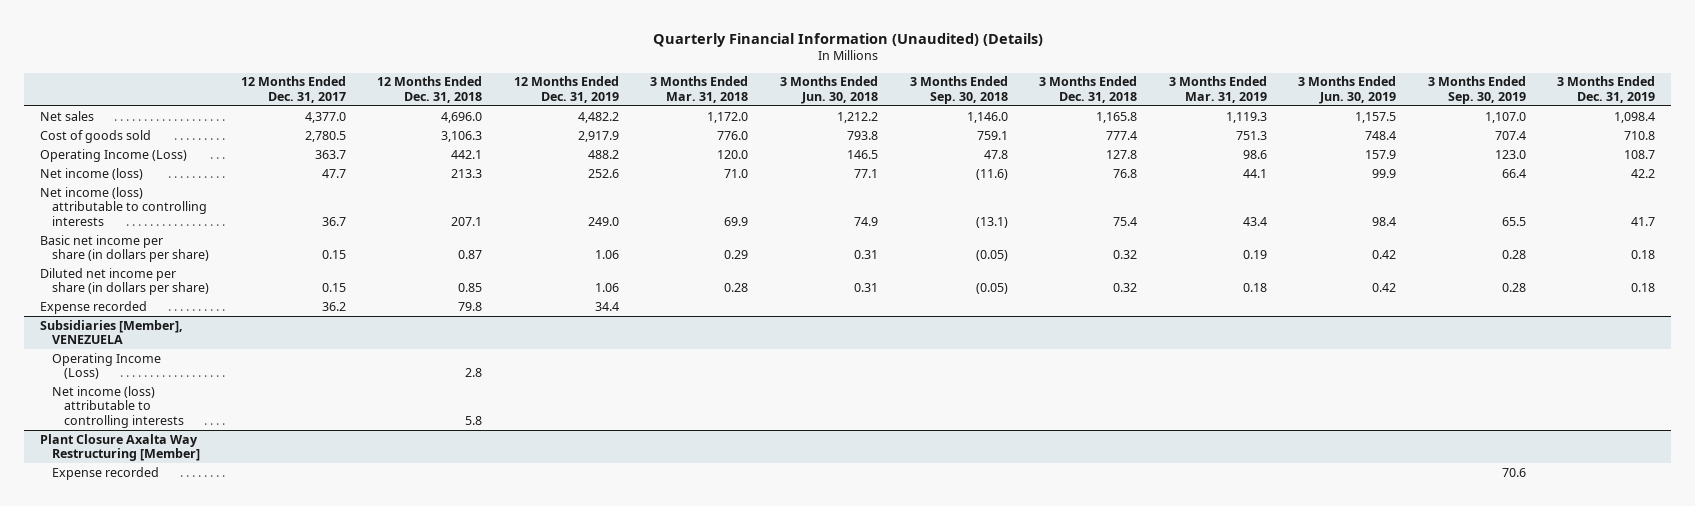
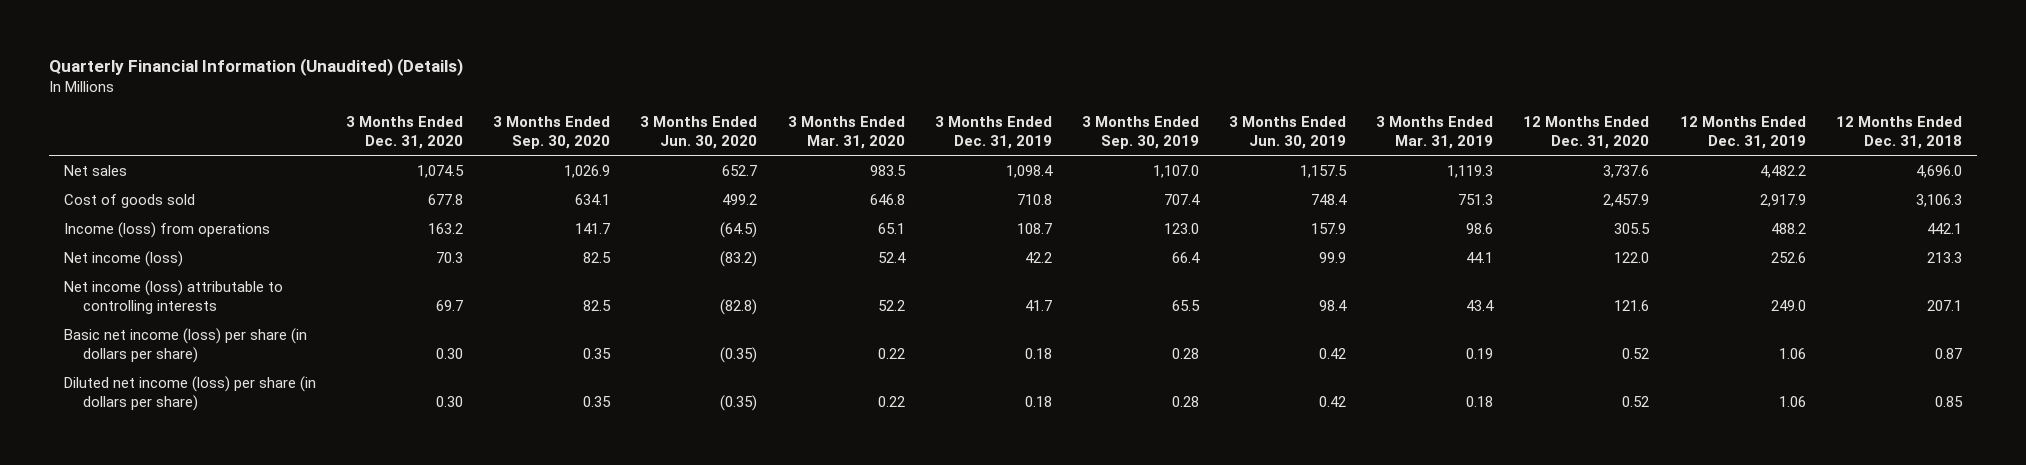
[240,76,346,104] 12 Months Ended Dec. 31, 2017 -> none
[650,76,749,104] 3 Months Ended Mar. 31, 2018 -> none
[779,76,878,105] 3 Months Ended Jun. 30, 2018 -> none
[909,76,1008,105] 3 Months Ended Sep. 30, 2018 -> none
[1039,76,1138,104] 3 Months Ended Dec. 31, 2018 -> none
none -> [346,115,464,150] 3 Months Ended Dec. 31, 2020
none -> [493,115,611,150] 3 Months Ended Sep. 30, 2020
none -> [640,115,758,150] 3 Months Ended Jun. 30, 2020
none -> [787,115,905,150] 3 Months Ended Mar. 31, 2020
none -> [1523,115,1650,150] 12 Months Ended Dec. 31, 2020
[40,148,188,162] Operating Income (Loss) -> [63,221,270,238] Income (loss) from operations
[40,300,148,314] Expense recorded -> none
[40,319,184,345] Subsidiaries [Member], VENEZUELA -> none
[52,352,162,380] Operating Income (Loss) -> none
[52,385,184,429] Net income (loss) attributable to controlling interests -> none
[40,433,201,462] Plant Closure Axalta Way Restructuring [Member] -> none
[52,466,160,480] Expense recorded -> none
[40,234,210,263] Basic net income per share (in dollars per share) -> [63,327,307,363] Basic net income (loss) per share (in dollars per share)
[40,267,210,296] Diluted net income per share (in dollars per share) -> [63,375,316,411] Diluted net income (loss) per share (in dollars per share)

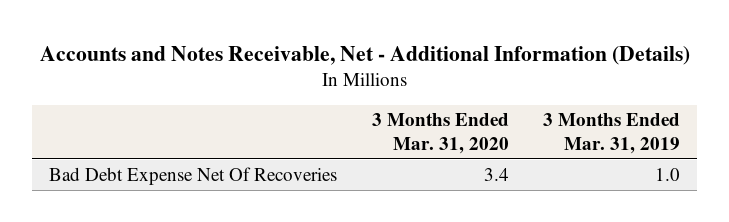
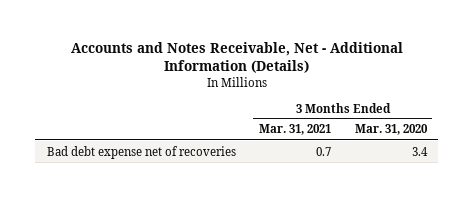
[543,112,681,155] 3 Months Ended Mar. 31, 2019 -> none
none -> [259,124,332,136] Mar. 31, 2021
[49,166,338,185] Bad Debt Expense Net Of Recoveries -> [46,145,236,159] Bad debt expense net of recoveries

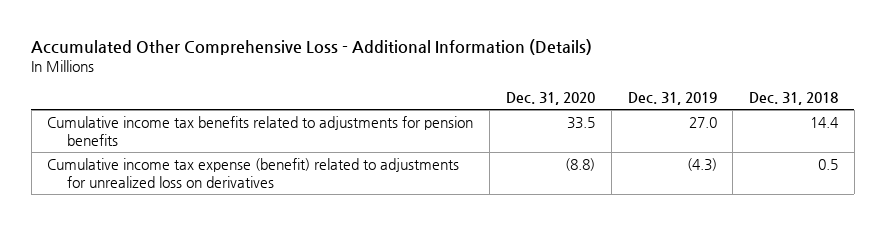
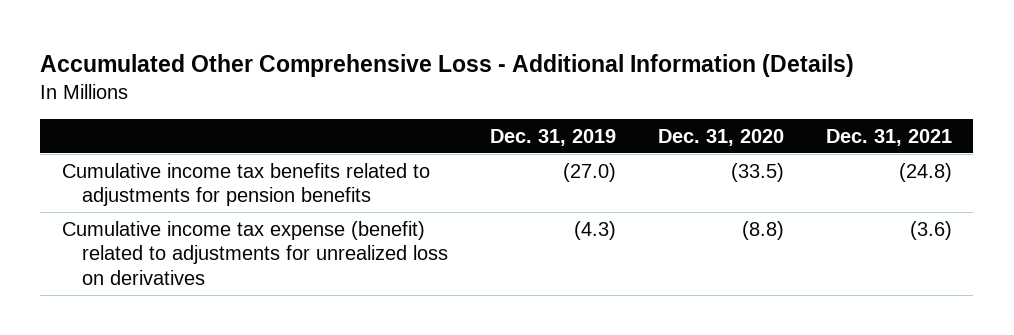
[749,91,839,105] Dec. 31, 2018 -> none
none -> [826,128,953,146] Dec. 31, 2021
[566,117,595,130] 33.5 -> [731,162,785,182] (33.5)
[688,117,717,129] 27.0 -> [563,162,617,182] (27.0)

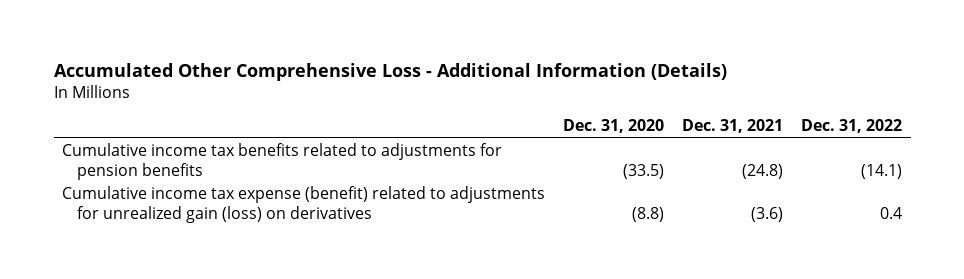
[490,128,617,146] Dec. 31, 2019 -> none
none -> [800,118,902,133] Dec. 31, 2022
[61,220,449,285] Cumulative income tax expense (benefit) related to adjustments for unrealized loss on derivatives -> [62,186,546,223] Cumulative income tax expense (benefit) related to adjustments for unrealized gain (loss) on derivatives

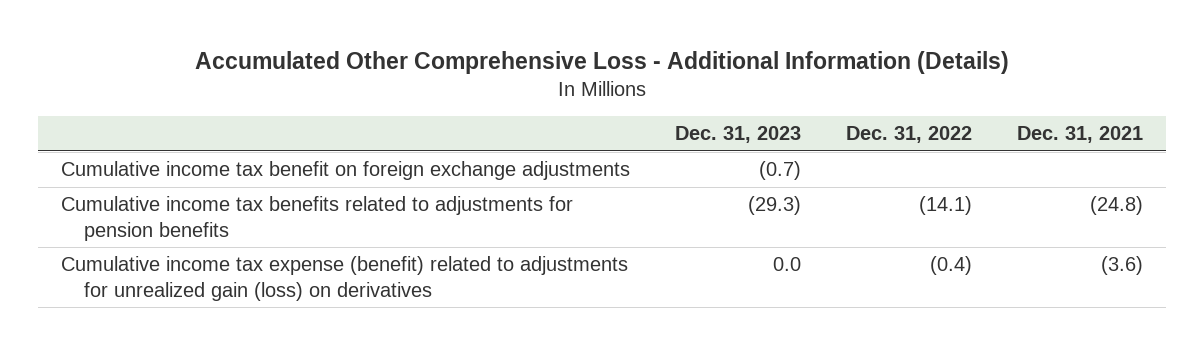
[563,118,665,133] Dec. 31, 2020 -> none
none -> [674,126,801,144] Dec. 31, 2023
none -> [60,161,630,181] Cumulative income tax benefit on foreign exchange adjustments
[879,206,902,219] 0.4 -> [929,256,972,276] (0.4)

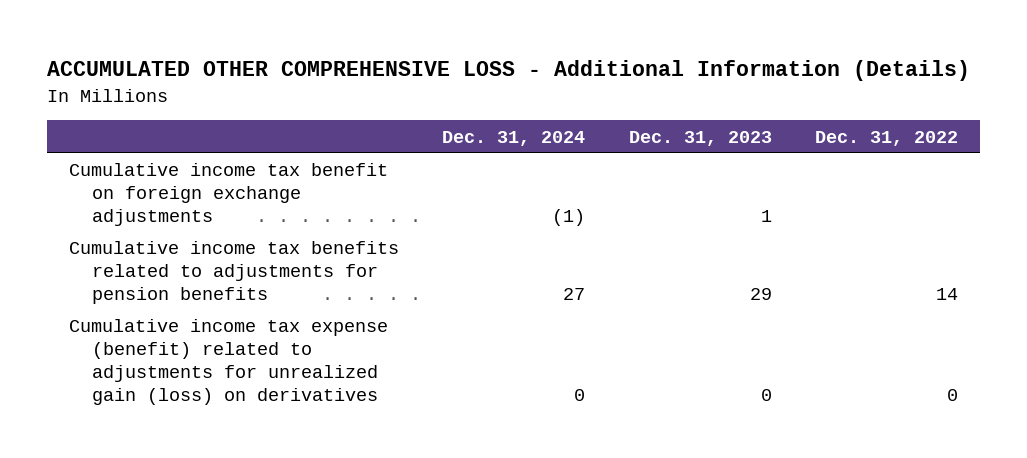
[194,50,1009,74] Accumulated Other Comprehensive Loss - Additional Information (Details) -> [47,60,971,82] ACCUMULATED OTHER COMPREHENSIVE LOSS - Additional Information (Details)
[1016,126,1143,144] Dec. 31, 2021 -> none
none -> [442,130,586,146] Dec. 31, 2024
[758,161,801,181] (0.7) -> [760,210,772,223] 1
[747,196,801,216] (29.3) -> [749,288,772,301] 29
[918,196,972,216] (14.1) -> [935,288,958,301] 14
[772,257,801,272] 0.0 -> [760,389,772,402] 0
[929,256,972,276] (0.4) -> [946,389,958,402] 0

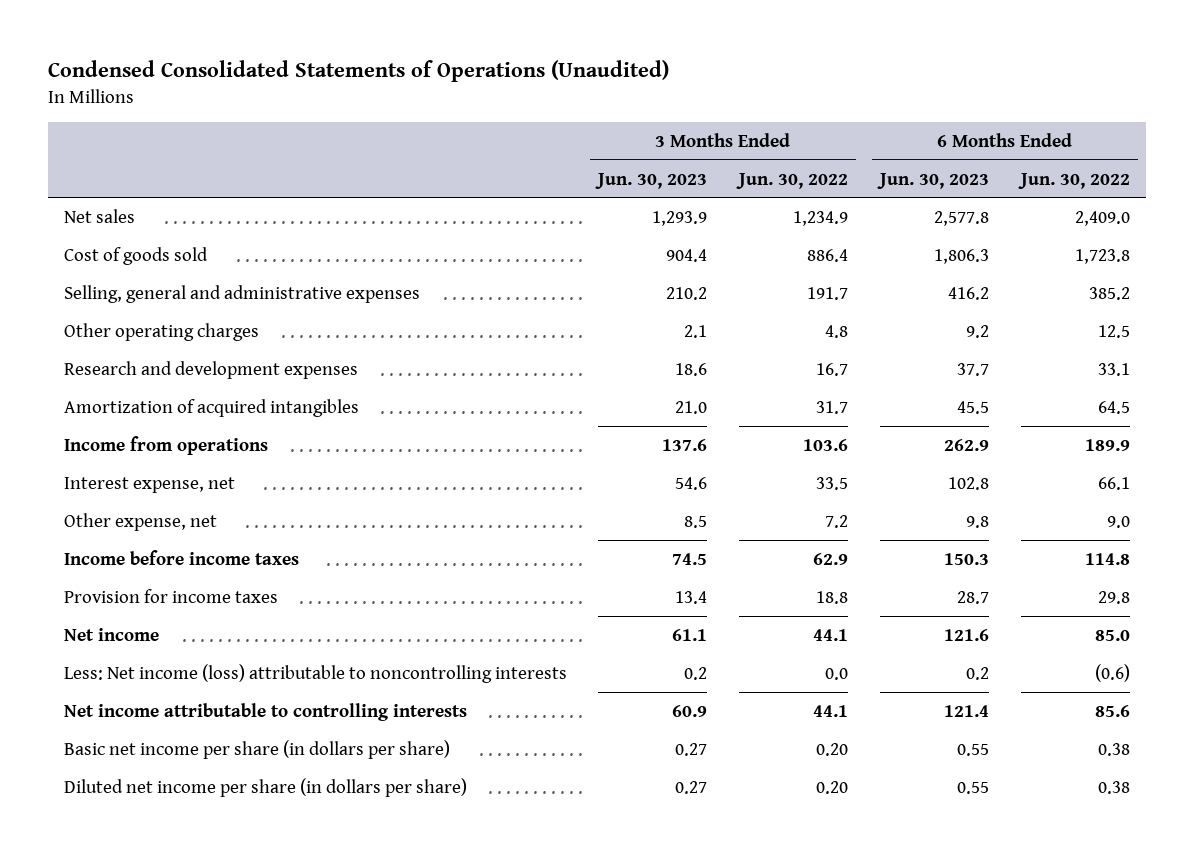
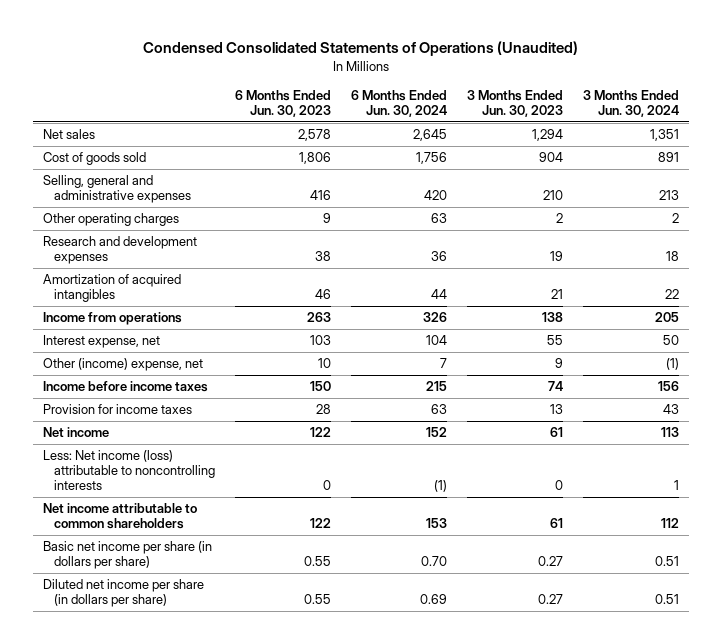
[736,172,849,189] Jun. 30, 2022 -> none
[1017,172,1130,189] Jun. 30, 2022 -> none
none -> [350,89,447,118] 6 Months Ended Jun. 30, 2024
none -> [582,89,679,118] 3 Months Ended Jun. 30, 2024
[652,210,708,226] 1,293.9 -> [531,129,563,142] 1,294
[933,210,989,226] 2,577.8 -> [297,129,331,142] 2,578
[666,248,708,262] 904.4 -> [538,152,563,163] 904
[933,248,989,264] 1,806.3 -> [298,152,331,165] 1,806
[666,286,708,300] 210.2 -> [542,190,563,201] 210
[947,286,989,300] 416.2 -> [309,190,331,201] 416
[684,324,708,338] 2.1 -> [555,213,563,224] 2
[965,324,989,338] 9.2 -> [322,213,331,224] 9
[675,362,708,376] 18.6 -> [549,251,563,262] 19
[956,362,989,376] 37.7 -> [314,251,331,262] 38
[675,400,708,414] 21.0 -> [550,289,563,300] 21
[956,400,989,414] 45.5 -> [314,289,331,300] 46
[662,438,708,451] 137.6 -> [541,312,563,323] 138
[943,438,989,451] 262.9 -> [306,312,331,323] 263
[675,476,708,490] 54.6 -> [546,335,563,346] 55
[947,476,989,490] 102.8 -> [309,335,331,346] 103
[63,512,217,531] Other expense, net -> [42,358,203,372] Other (income) expense, net
[684,515,708,528] 8.5 -> [554,358,563,369] 9
[965,515,989,528] 9.8 -> [317,358,331,369] 10
[672,552,708,565] 74.5 -> [547,381,563,392] 74
[943,552,989,565] 150.3 -> [309,381,331,392] 150
[675,590,708,604] 13.4 -> [549,404,563,415] 13
[956,590,989,604] 28.7 -> [315,404,331,415] 28
[672,628,708,641] 61.1 -> [549,427,563,438] 61
[943,628,989,641] 121.6 -> [309,427,331,438] 122
[684,666,708,680] 0.2 -> [554,480,563,491] 0
[965,666,989,680] 0.2 -> [322,480,331,491] 0
[63,702,467,721] Net income attributable to controlling interests -> [42,503,197,530] Net income attributable to common shareholders
[672,704,708,717] 60.9 -> [549,518,563,529] 61
[943,704,989,717] 121.4 -> [309,518,331,529] 122

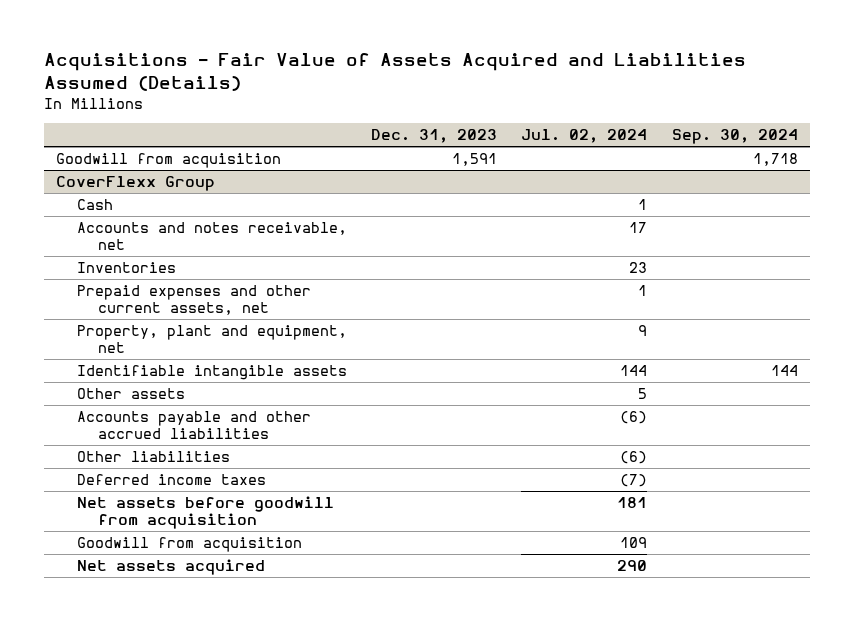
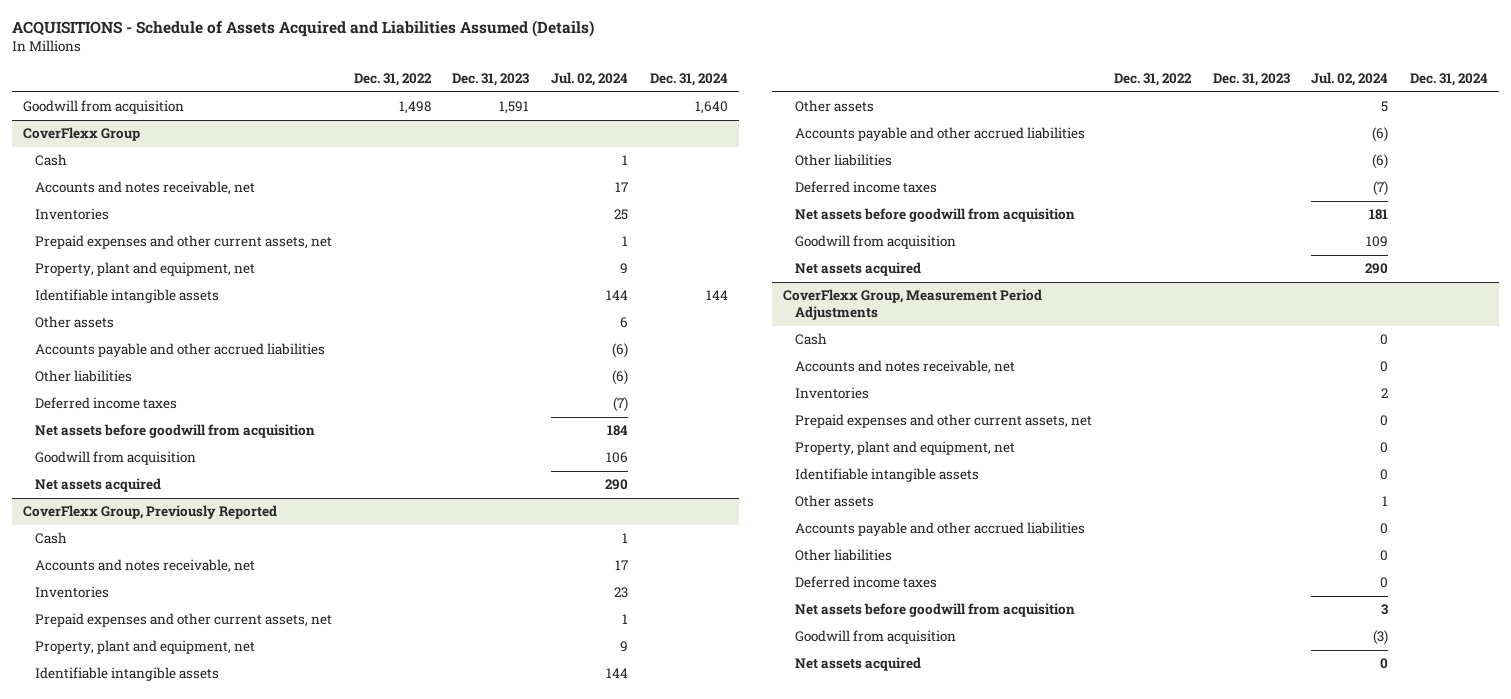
[43,53,746,91] Acquisitions - Fair Value of Assets Acquired and Liabilities Assumed (Details) -> [12,20,595,38] ACQUISITIONS - Schedule of Assets Acquired and Liabilities Assumed (Details)
[671,129,798,145] Sep. 30, 2024 -> none
none -> [353,73,432,87] Dec. 31, 2022
none -> [650,73,729,87] Dec. 31, 2024
none -> [34,208,109,221] Inventories
none -> [34,235,332,250] Prepaid expenses and other current assets, net
none -> [34,262,255,277] Property, plant and equipment, net
none -> [34,289,219,304] Identifiable intangible assets
none -> [34,316,114,329] Other assets
none -> [34,343,325,358] Accounts payable and other accrued liabilities
none -> [34,370,132,383] Other liabilities
none -> [34,397,177,410] Deferred income taxes
none -> [34,424,315,439] Net assets before goodwill from acquisition
none -> [34,451,196,466] Goodwill from acquisition
none -> [34,478,161,493] Net assets acquired
none -> [23,505,278,520] CoverFlexx Group, Previously Reported
none -> [34,532,67,545] Cash
none -> [34,559,255,574] Accounts and notes receivable, net
none -> [783,289,1043,321] CoverFlexx Group, Measurement Period Adjustments
none -> [795,333,828,346] Cash
none -> [795,360,1016,375] Accounts and notes receivable, net
none -> [795,387,870,400] Inventories
none -> [795,414,1093,429] Prepaid expenses and other current assets, net
none -> [795,441,1016,456] Property, plant and equipment, net
none -> [795,468,980,483] Identifiable intangible assets
none -> [795,495,875,508] Other assets
none -> [795,522,1086,537] Accounts payable and other accrued liabilities
none -> [795,549,893,562] Other liabilities
none -> [795,576,938,589] Deferred income taxes
none -> [795,603,1076,618] Net assets before goodwill from acquisition
none -> [795,630,957,645] Goodwill from acquisition
none -> [795,657,922,672] Net assets acquired

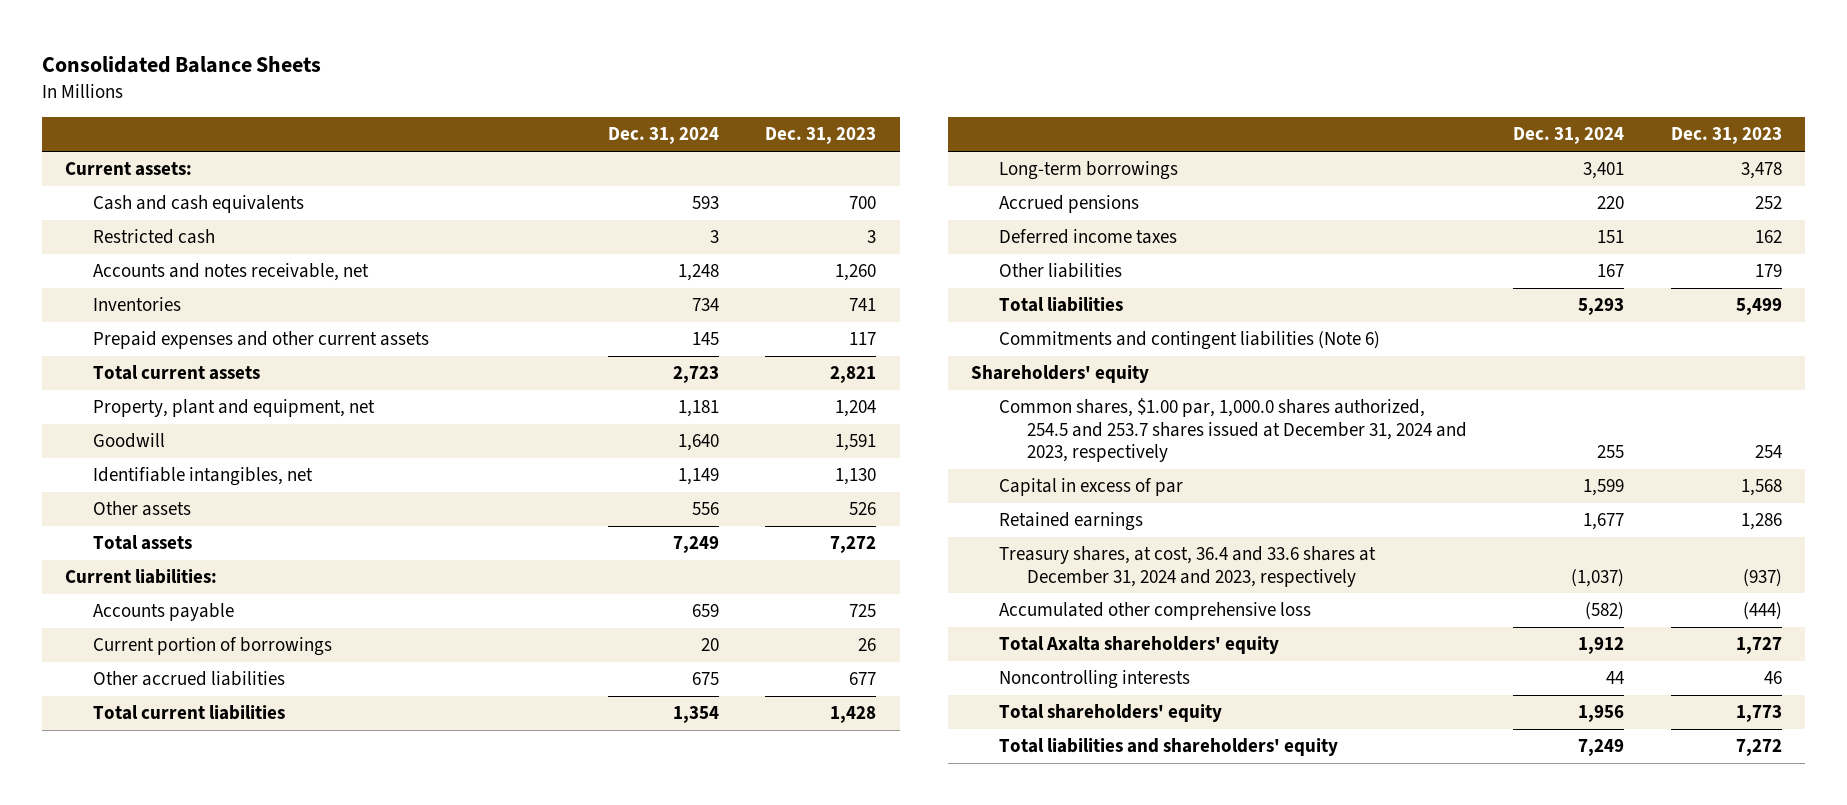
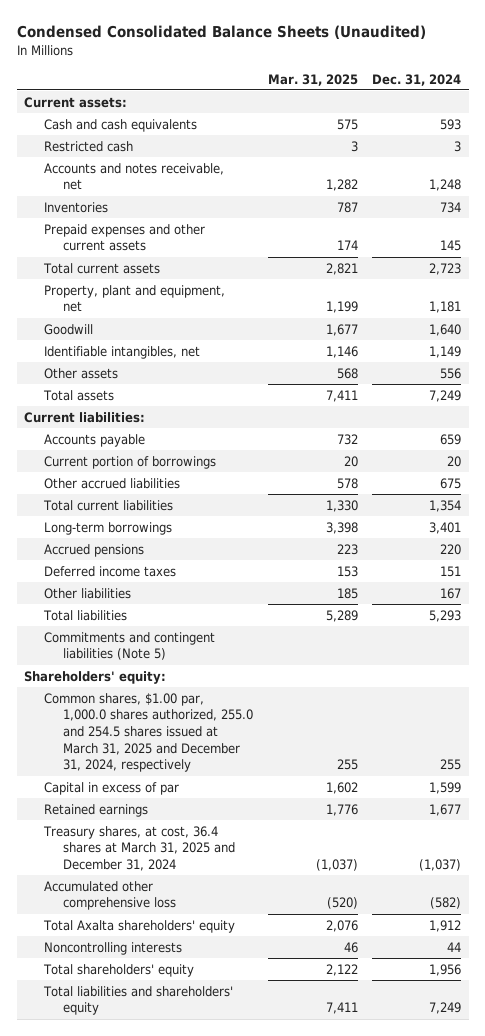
[42,56,322,74] Consolidated Balance Sheets -> [16,25,426,40] Condensed Consolidated Balance Sheets (Unaudited)
[765,127,877,145] Dec. 31, 2023 -> none
none -> [267,73,358,86] Mar. 31, 2025
[998,331,1380,351] Commitments and contingent liabilities (Note 6) -> [43,631,215,661] Commitments and contingent liabilities (Note 5)
[970,365,1149,384] Shareholders' equity -> [23,670,166,684] Shareholders' equity:
[998,398,1467,462] Common shares, $1.00 par, 1,000.0 shares authorized, 254.5 and 253.7 shares issued at December 31, 2024 and 2023, respectively -> [43,692,254,773] Common shares, $1.00 par, 1,000.0 shares authorized, 255.0 and 254.5 shares issued at March 31, 2025 and December 31, 2024, respectively
[998,546,1376,587] Treasury shares, at cost, 36.4 and 33.6 shares at December 31, 2024 and 2023, respectively -> [42,825,236,872] Treasury shares, at cost, 36.4 shares at March 31, 2025 and December 31, 2024

